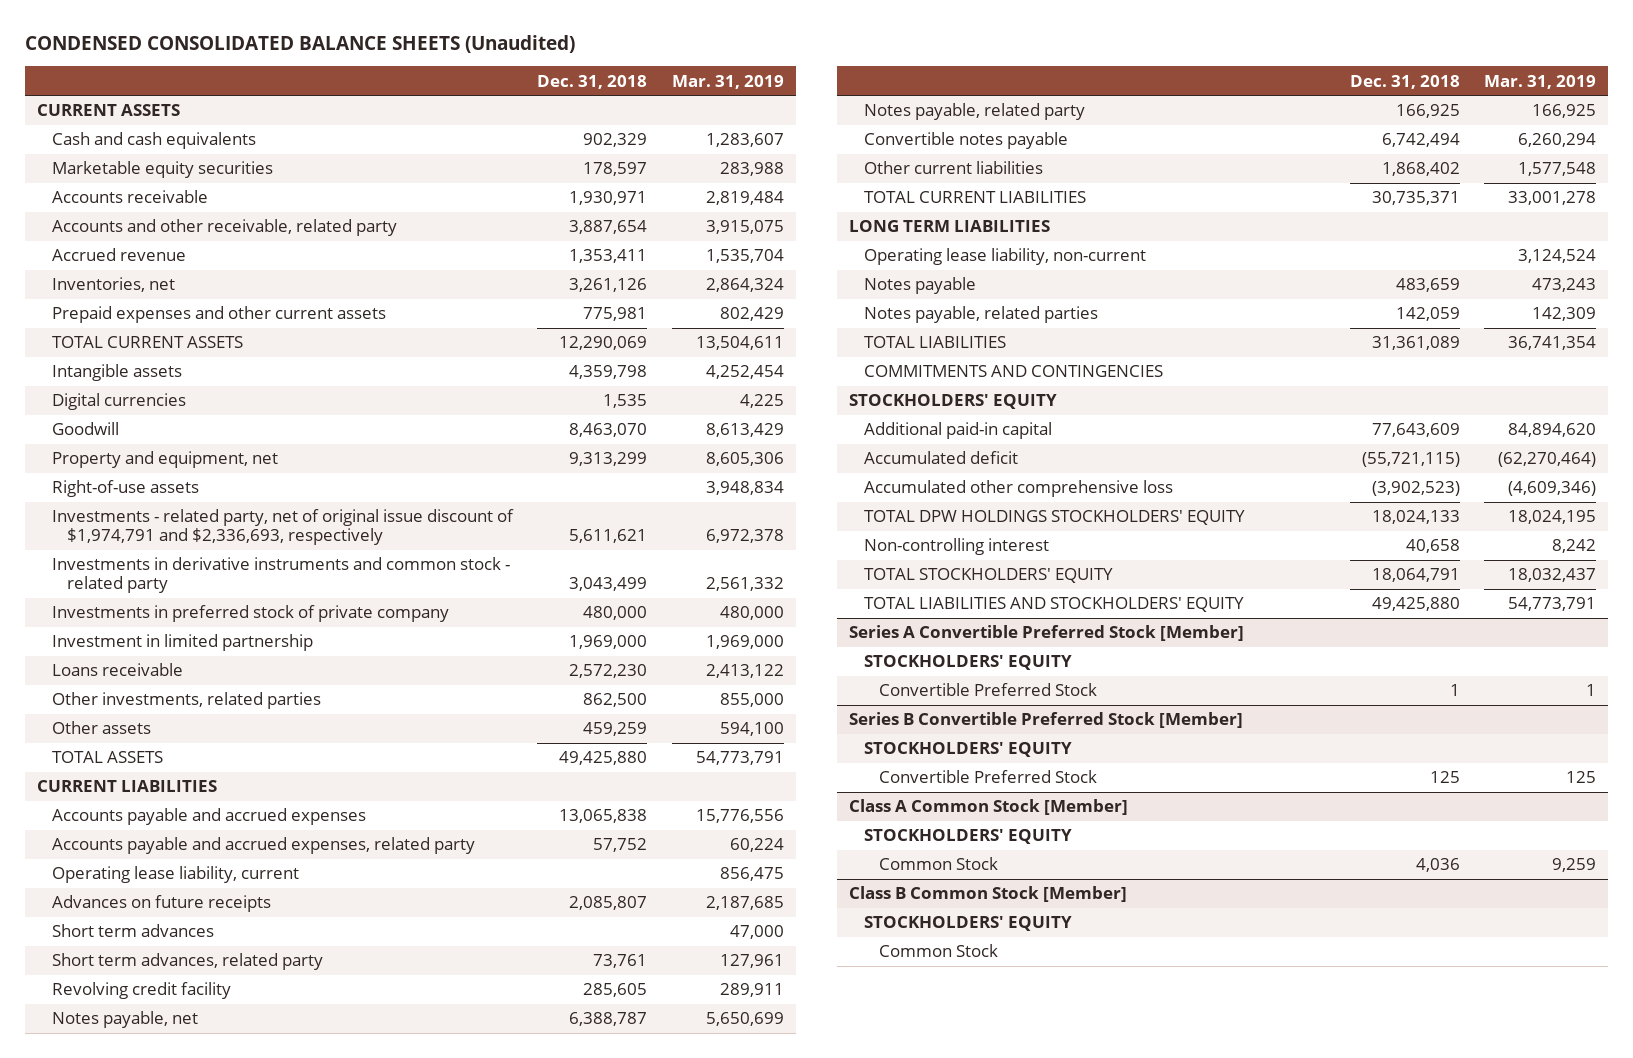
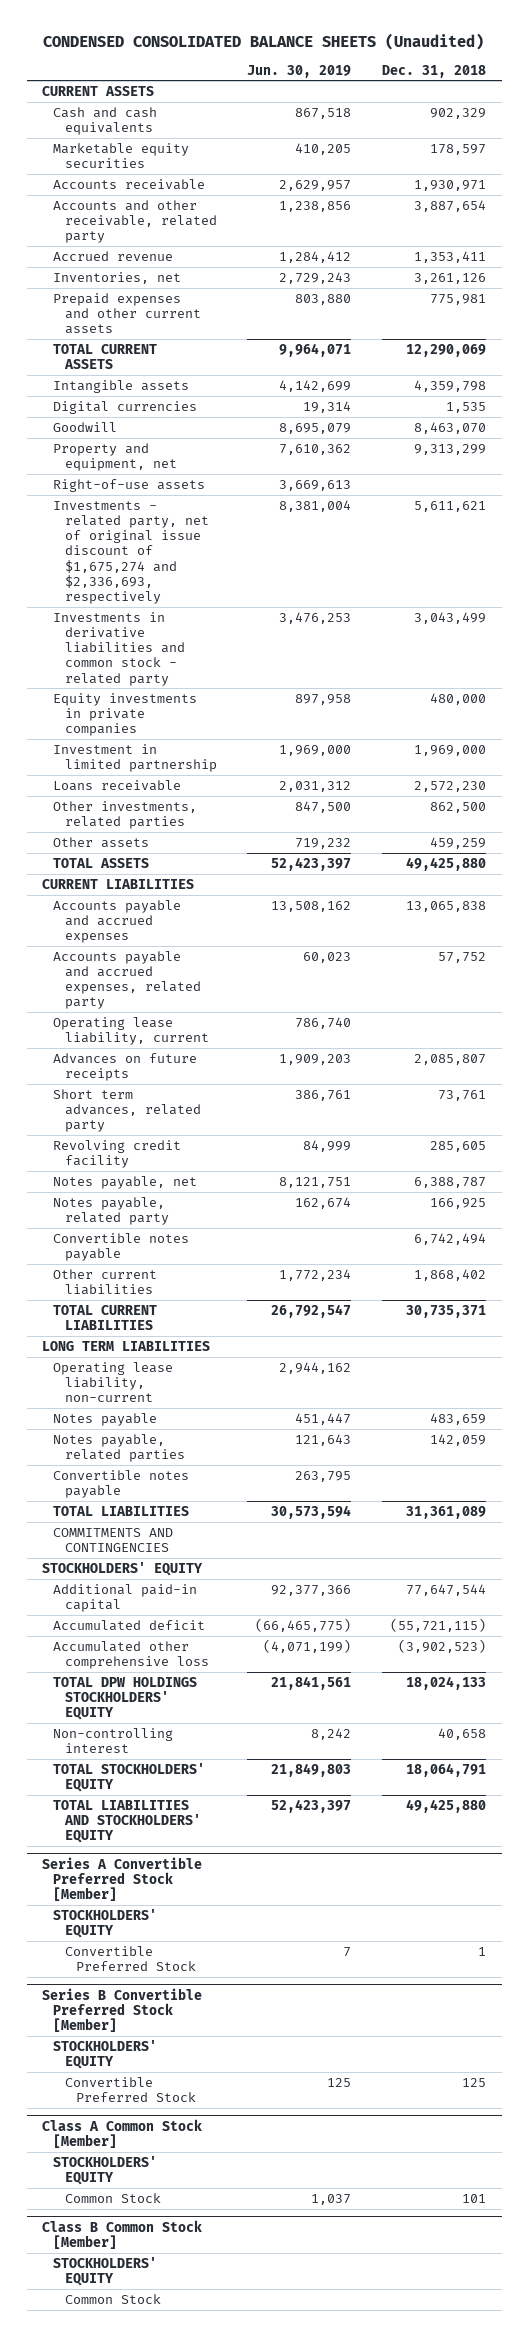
[671,74,784,89] Mar. 31, 2019 -> none
none -> [247,64,352,78] Jun. 30, 2019
[52,509,515,546] Investments - related party, net of original issue discount of $1,974,791 and $2,336,693, respectively -> [53,500,209,604] Investments - related party, net of original issue discount of $1,675,274 and $2,336,693, respectively
[52,557,511,594] Investments in derivative instruments and common stock - related party -> [53,611,185,686] Investments in derivative liabilities and common stock - related party
[52,605,450,623] Investments in preferred stock of private company -> [53,692,198,737] Equity investments in private companies
[52,924,215,938] Short term advances -> none
none -> [53,1469,190,1499] Convertible notes payable
[1371,423,1460,438] 77,643,609 -> [406,1583,487,1596] 77,647,544
[1415,858,1460,873] 4,036 -> [462,2193,487,2203] 101

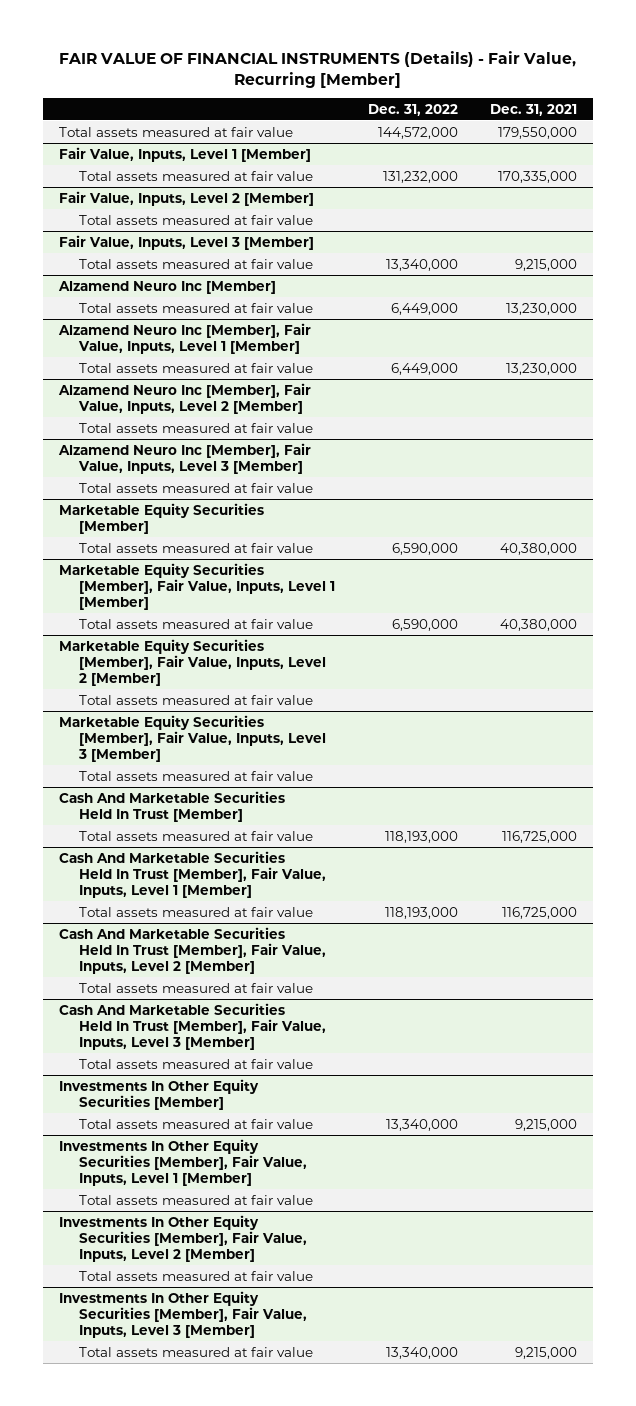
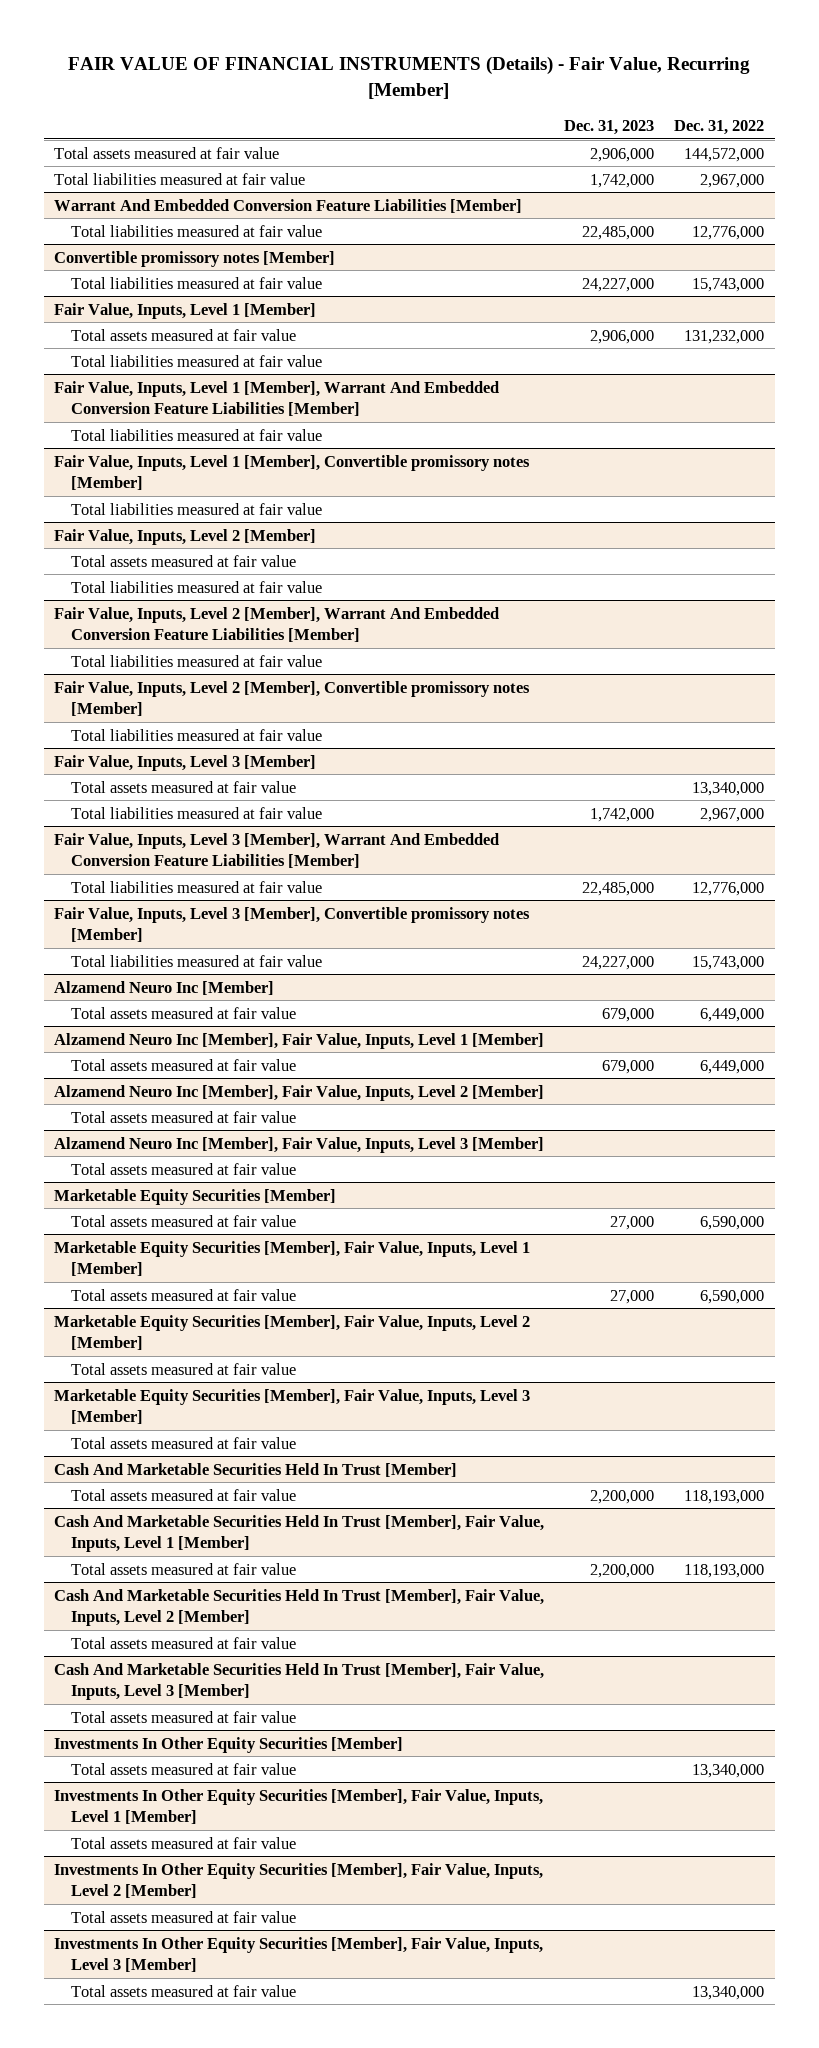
[489,103,577,116] Dec. 31, 2021 -> none
none -> [564,119,655,135] Dec. 31, 2023
none -> [54,172,306,185] Total liabilities measured at fair value
none -> [54,198,523,213] Warrant And Embedded Conversion Feature Liabilities [Member]
none -> [71,224,323,237] Total liabilities measured at fair value
none -> [54,250,336,267] Convertible promissory notes [Member]
none -> [71,276,323,289] Total liabilities measured at fair value
none -> [71,354,323,367] Total liabilities measured at fair value
none -> [54,380,500,417] Fair Value, Inputs, Level 1 [Member], Warrant And Embedded Conversion Feature Liabilities [Member]
none -> [71,428,323,441] Total liabilities measured at fair value
none -> [54,454,531,491] Fair Value, Inputs, Level 1 [Member], Convertible promissory notes [Member]
none -> [71,502,323,515] Total liabilities measured at fair value
none -> [71,580,323,593] Total liabilities measured at fair value
none -> [54,606,500,643] Fair Value, Inputs, Level 2 [Member], Warrant And Embedded Conversion Feature Liabilities [Member]
none -> [71,654,323,667] Total liabilities measured at fair value
none -> [54,680,531,717] Fair Value, Inputs, Level 2 [Member], Convertible promissory notes [Member]
none -> [71,728,323,741] Total liabilities measured at fair value
none -> [71,806,323,819] Total liabilities measured at fair value
none -> [54,832,500,869] Fair Value, Inputs, Level 3 [Member], Warrant And Embedded Conversion Feature Liabilities [Member]
none -> [71,880,323,893] Total liabilities measured at fair value
none -> [54,906,531,943] Fair Value, Inputs, Level 3 [Member], Convertible promissory notes [Member]
none -> [71,954,323,967] Total liabilities measured at fair value

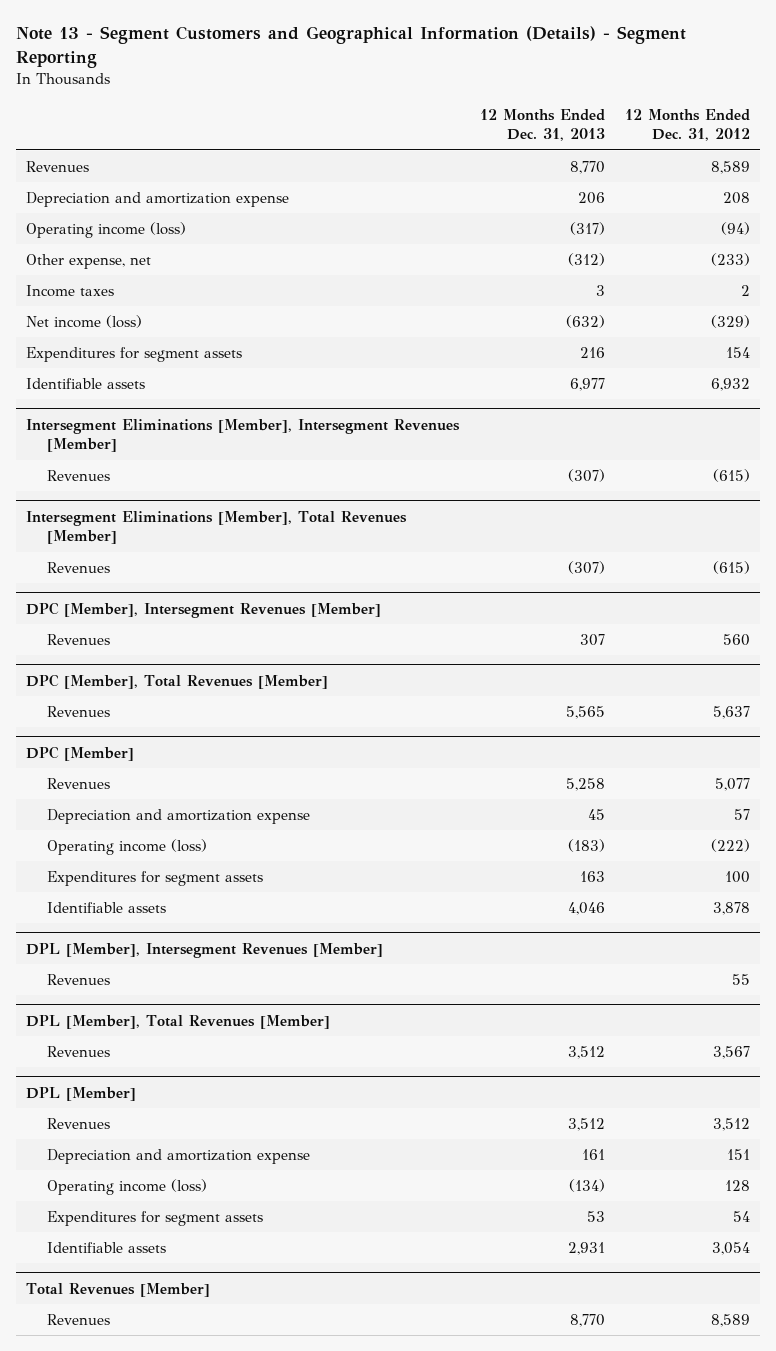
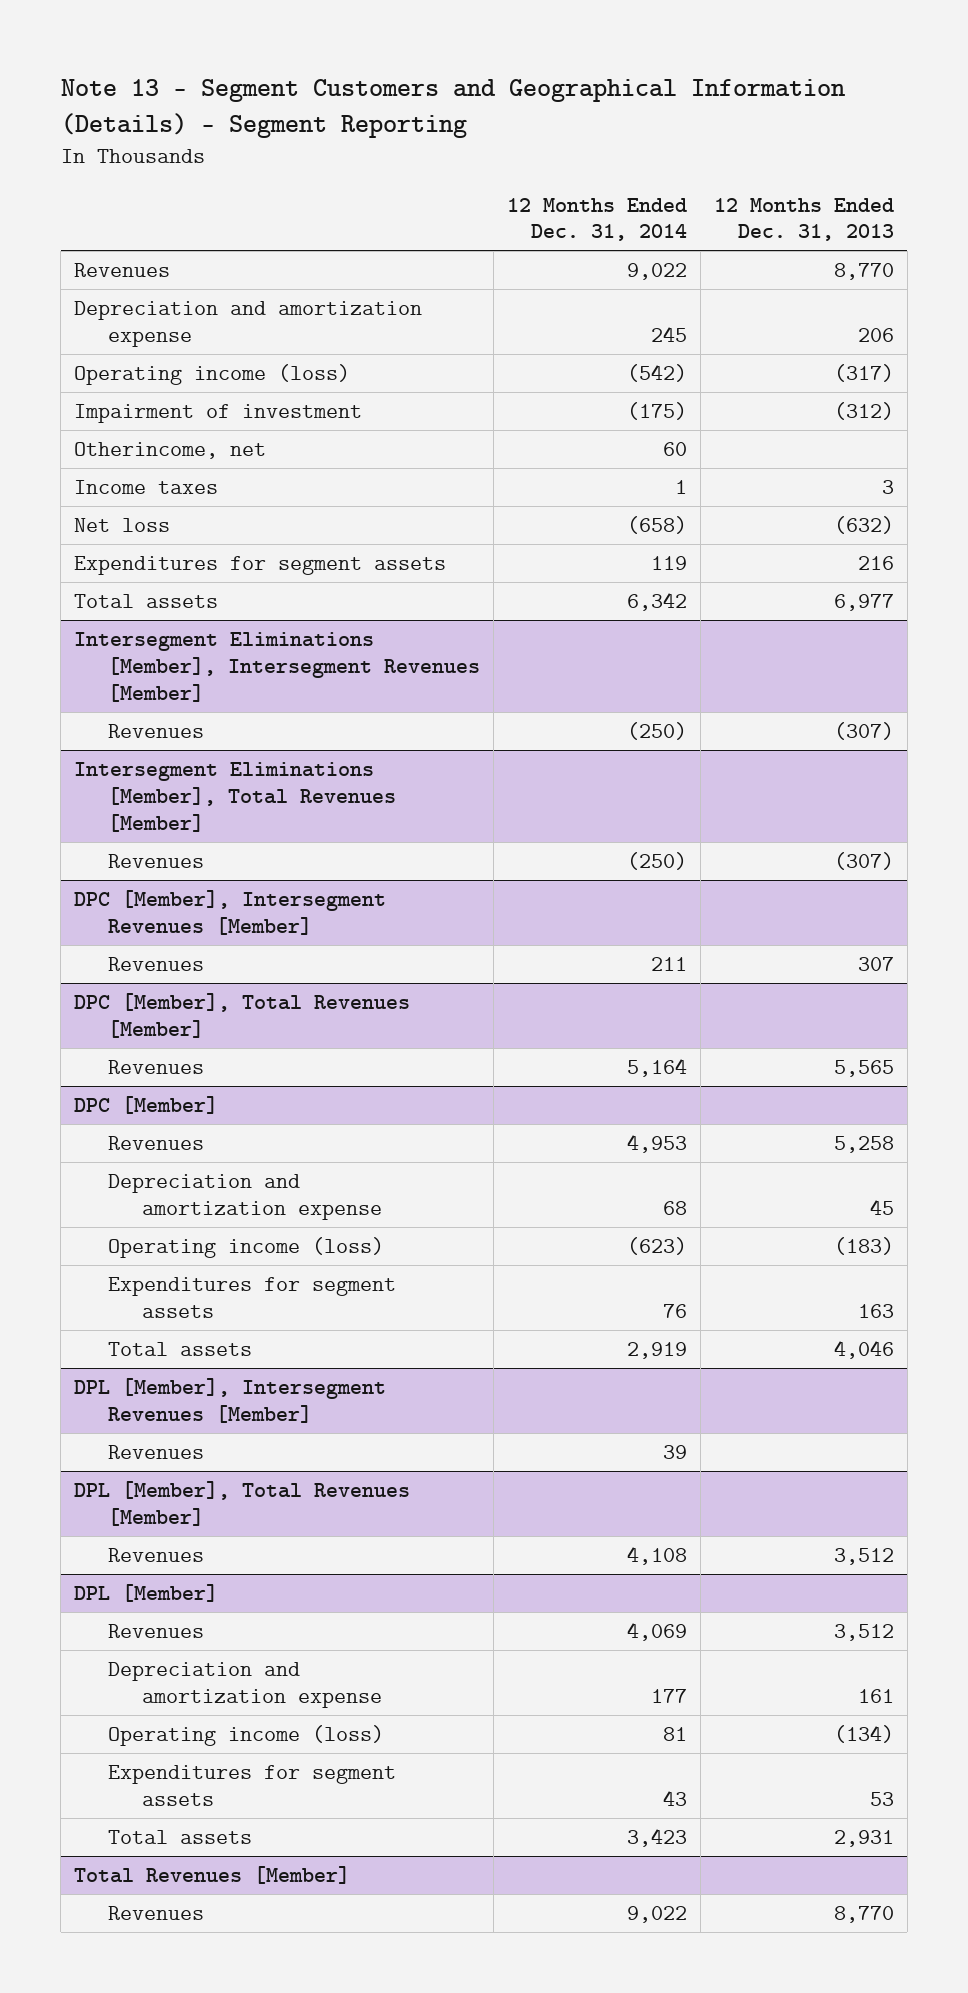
[625,108,751,142] 12 Months Ended Dec. 31, 2012 -> none
none -> [506,197,687,242] 12 Months Ended Dec. 31, 2014
[25,253,151,269] Other expense, net -> [74,403,363,423] Impairment of investment
none -> [74,441,267,459] Otherincome, net
[25,314,142,328] Net income (loss) -> [74,517,171,532] Net loss
[25,377,145,389] Identifiable assets -> [74,593,219,608] Total assets
[46,901,166,913] Identifiable assets -> [108,1341,253,1356] Total assets
[46,1241,166,1253] Identifiable assets -> [108,1829,253,1844] Total assets

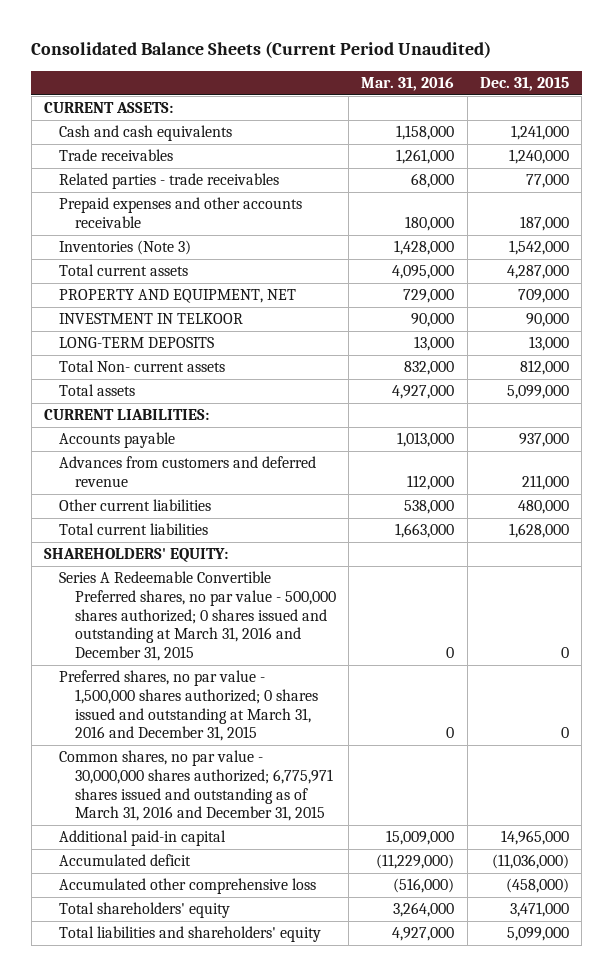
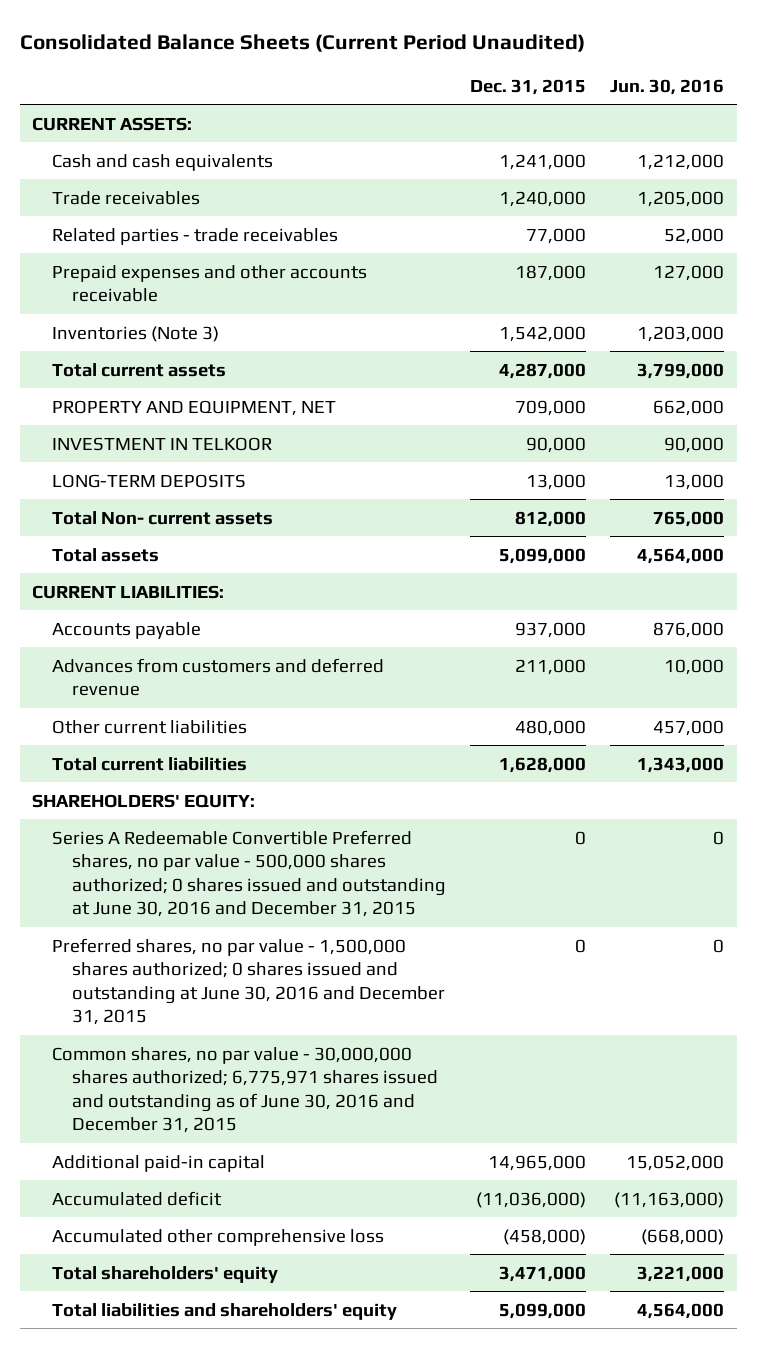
[361,77,455,92] Mar. 31, 2016 -> none
none -> [610,78,725,95] Jun. 30, 2016
[59,571,336,661] Series A Redeemable Convertible Preferred shares, no par value - 500,000 shares authorized; 0 shares issued and outstanding at March 31, 2016 and December 31, 2015 -> [52,829,446,918] Series A Redeemable Convertible Preferred shares, no par value - 500,000 shares authorized; 0 shares issued and outstanding at June 30, 2016 and December 31, 2015
[59,670,318,742] Preferred shares, no par value - 1,500,000 shares authorized; 0 shares issued and outstanding at March 31, 2016 and December 31, 2015 -> [52,937,445,1026] Preferred shares, no par value - 1,500,000 shares authorized; 0 shares issued and outstanding at June 30, 2016 and December 31, 2015
[59,750,333,822] Common shares, no par value - 30,000,000 shares authorized; 6,775,971 shares issued and outstanding as of March 31, 2016 and December 31, 2015 -> [52,1046,438,1134] Common shares, no par value - 30,000,000 shares authorized; 6,775,971 shares issued and outstanding as of June 30, 2016 and December 31, 2015

